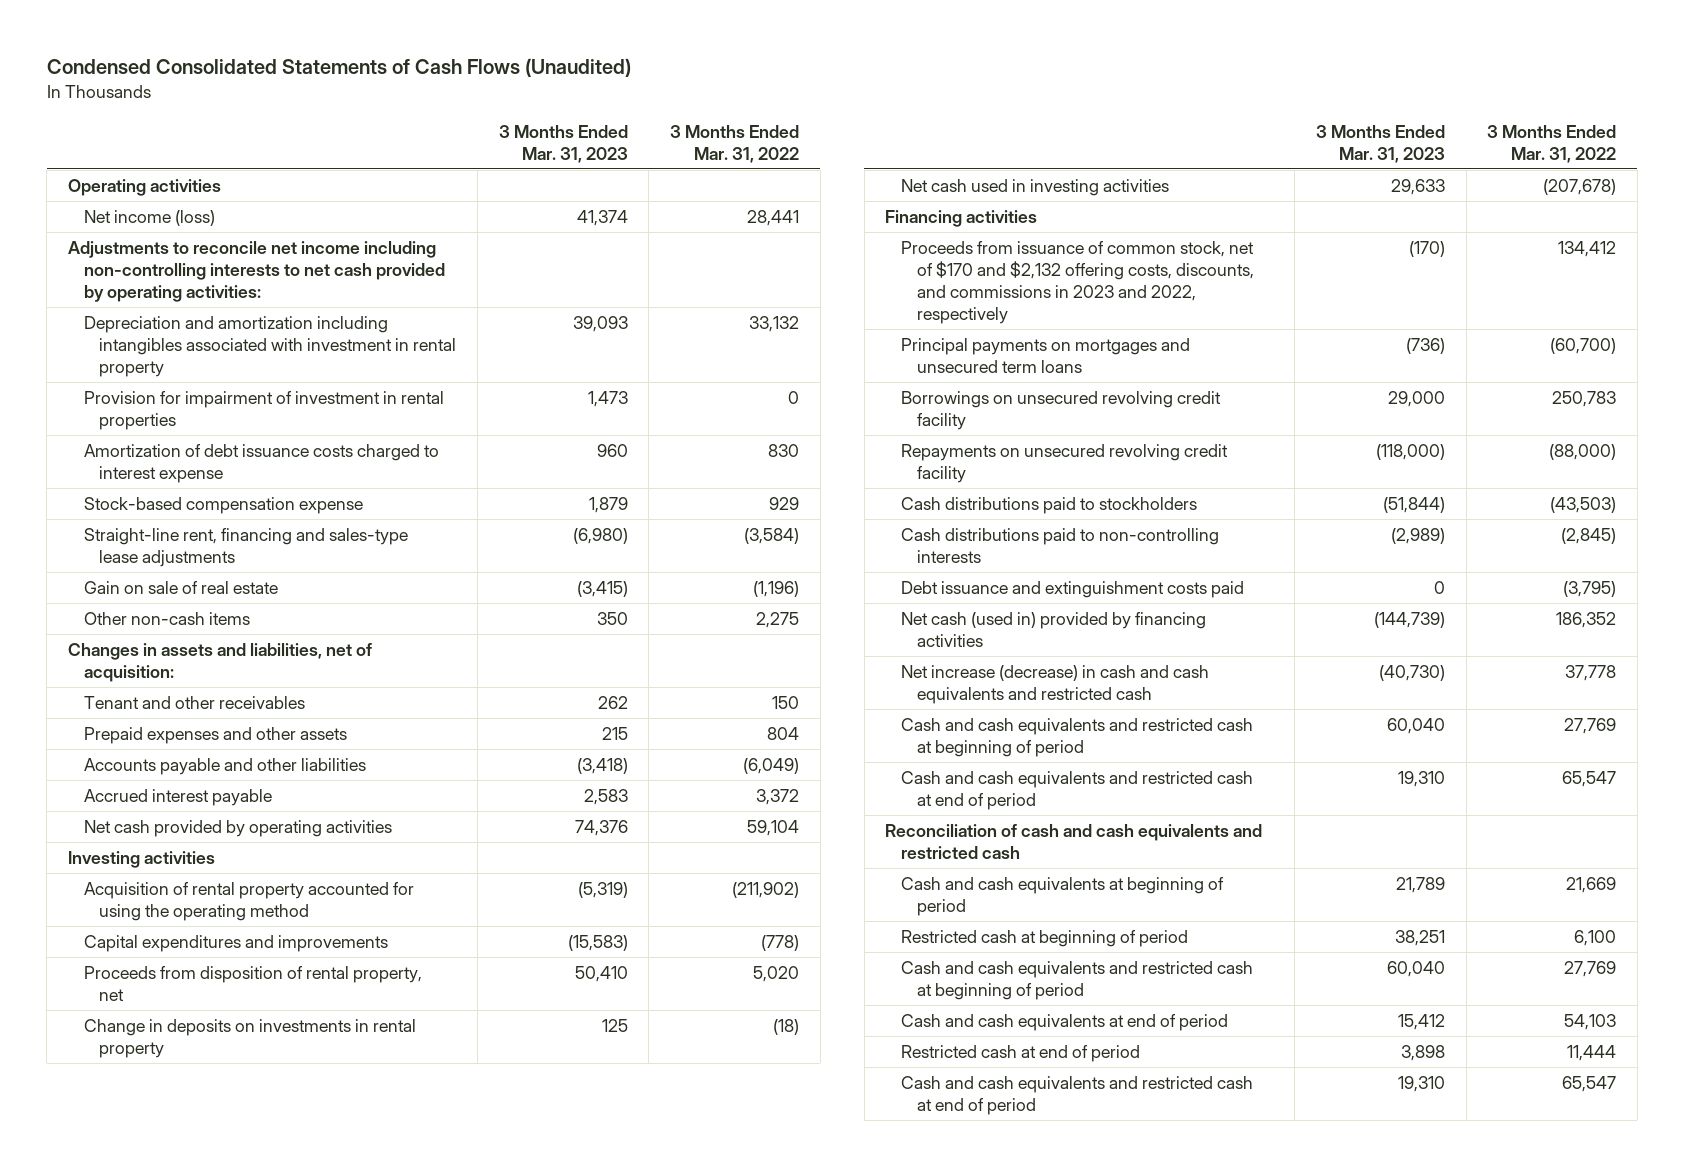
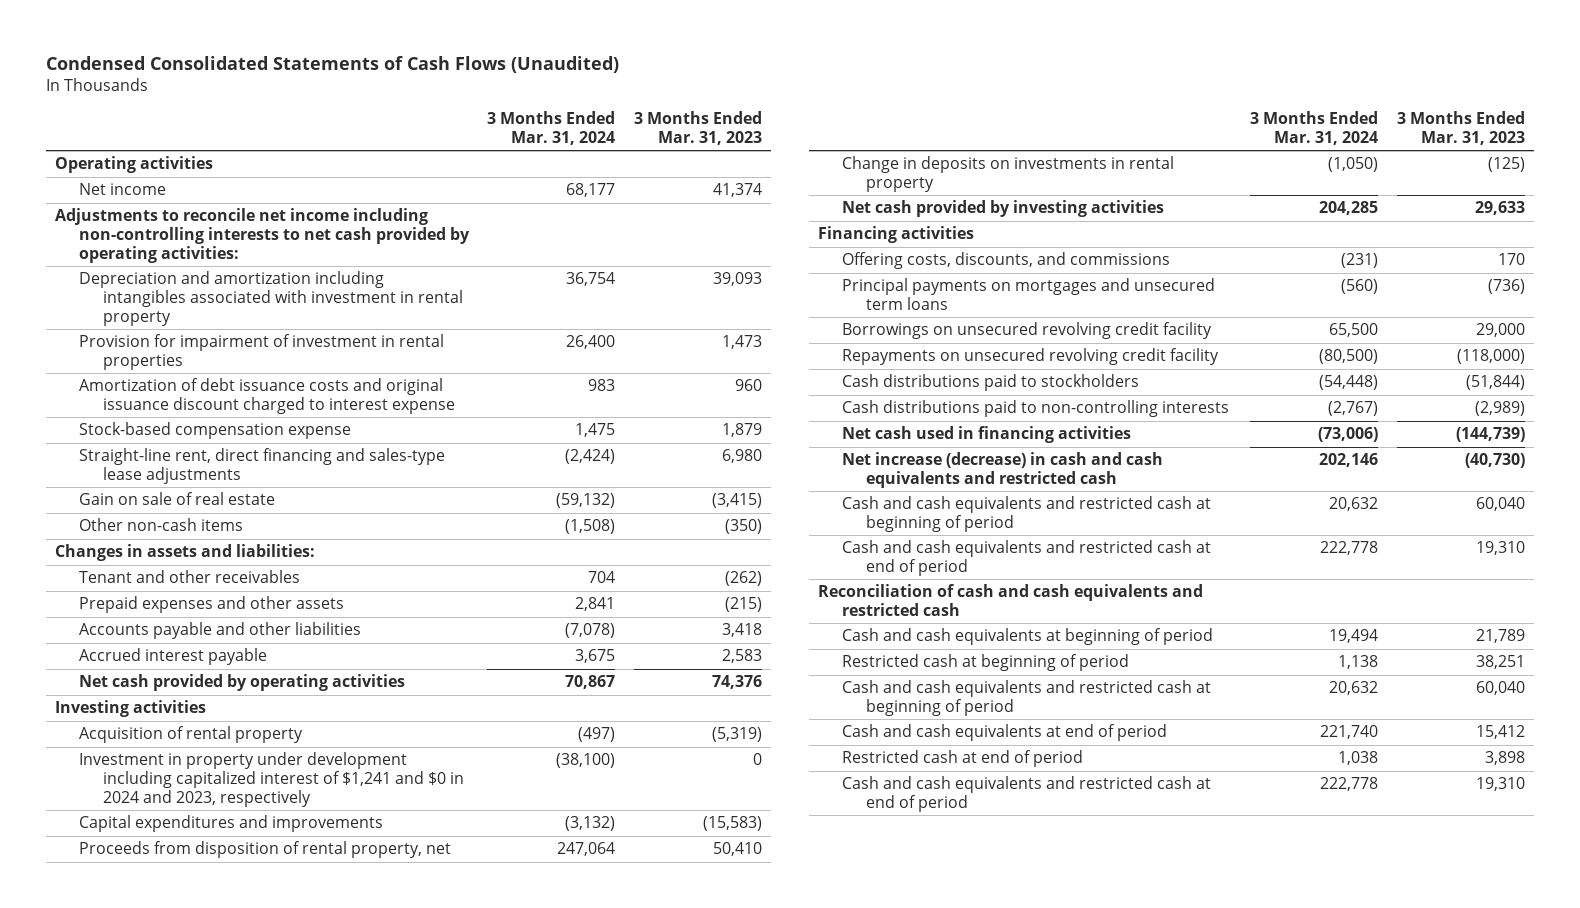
[670,124,800,163] 3 Months Ended Mar. 31, 2022 -> none
none -> [487,111,616,145] 3 Months Ended Mar. 31, 2024
[83,209,215,226] Net income (loss) -> [79,183,167,196] Net income
[83,443,439,484] Amortization of debt issuance costs charged to interest expense -> [79,378,456,414] Amortization of debt issuance costs and original issuance discount charged to interest expense
[83,527,408,568] Straight-line rent, financing and sales-type lease adjustments -> [79,448,446,484] Straight-line rent, direct financing and sales-type lease adjustments
[572,527,628,544] (6,980) -> [721,449,762,464] 6,980
[596,611,628,625] 350 -> [724,519,762,535] (350)
[68,642,373,683] Changes in assets and liabilities, net of acquisition: -> [55,544,316,562] Changes in assets and liabilities:
[597,695,628,709] 262 -> [724,571,762,587] (262)
[601,726,628,740] 215 -> [724,597,762,613] (215)
[576,757,628,774] (3,418) -> [721,623,762,638] 3,418
[83,881,414,922] Acquisition of rental property accounted for using the operating method -> [79,726,304,744] Acquisition of rental property
none -> [79,752,465,807] Investment in property under development including capitalized interest of $1,241 and $0 in 2024 and 2023, respectively
[601,1018,628,1032] 125 -> [1487,157,1525,173] (125)
[900,178,1169,196] Net cash used in investing activities -> [842,200,1165,218] Net cash provided by investing activities
[900,240,1254,325] Proceeds from issuance of common stock, net of $170 and $2,132 offering costs, discounts, and commissions in 2023 and 2022, respectively -> [842,252,1171,270] Offering costs, discounts, and commissions
[1408,240,1445,257] (170) -> [1497,253,1525,266] 170
[900,580,1244,598] Debt issuance and extinguishment costs paid -> none
[900,611,1206,648] Net cash (used in) provided by financing activities -> [842,426,1132,444] Net cash used in financing activities

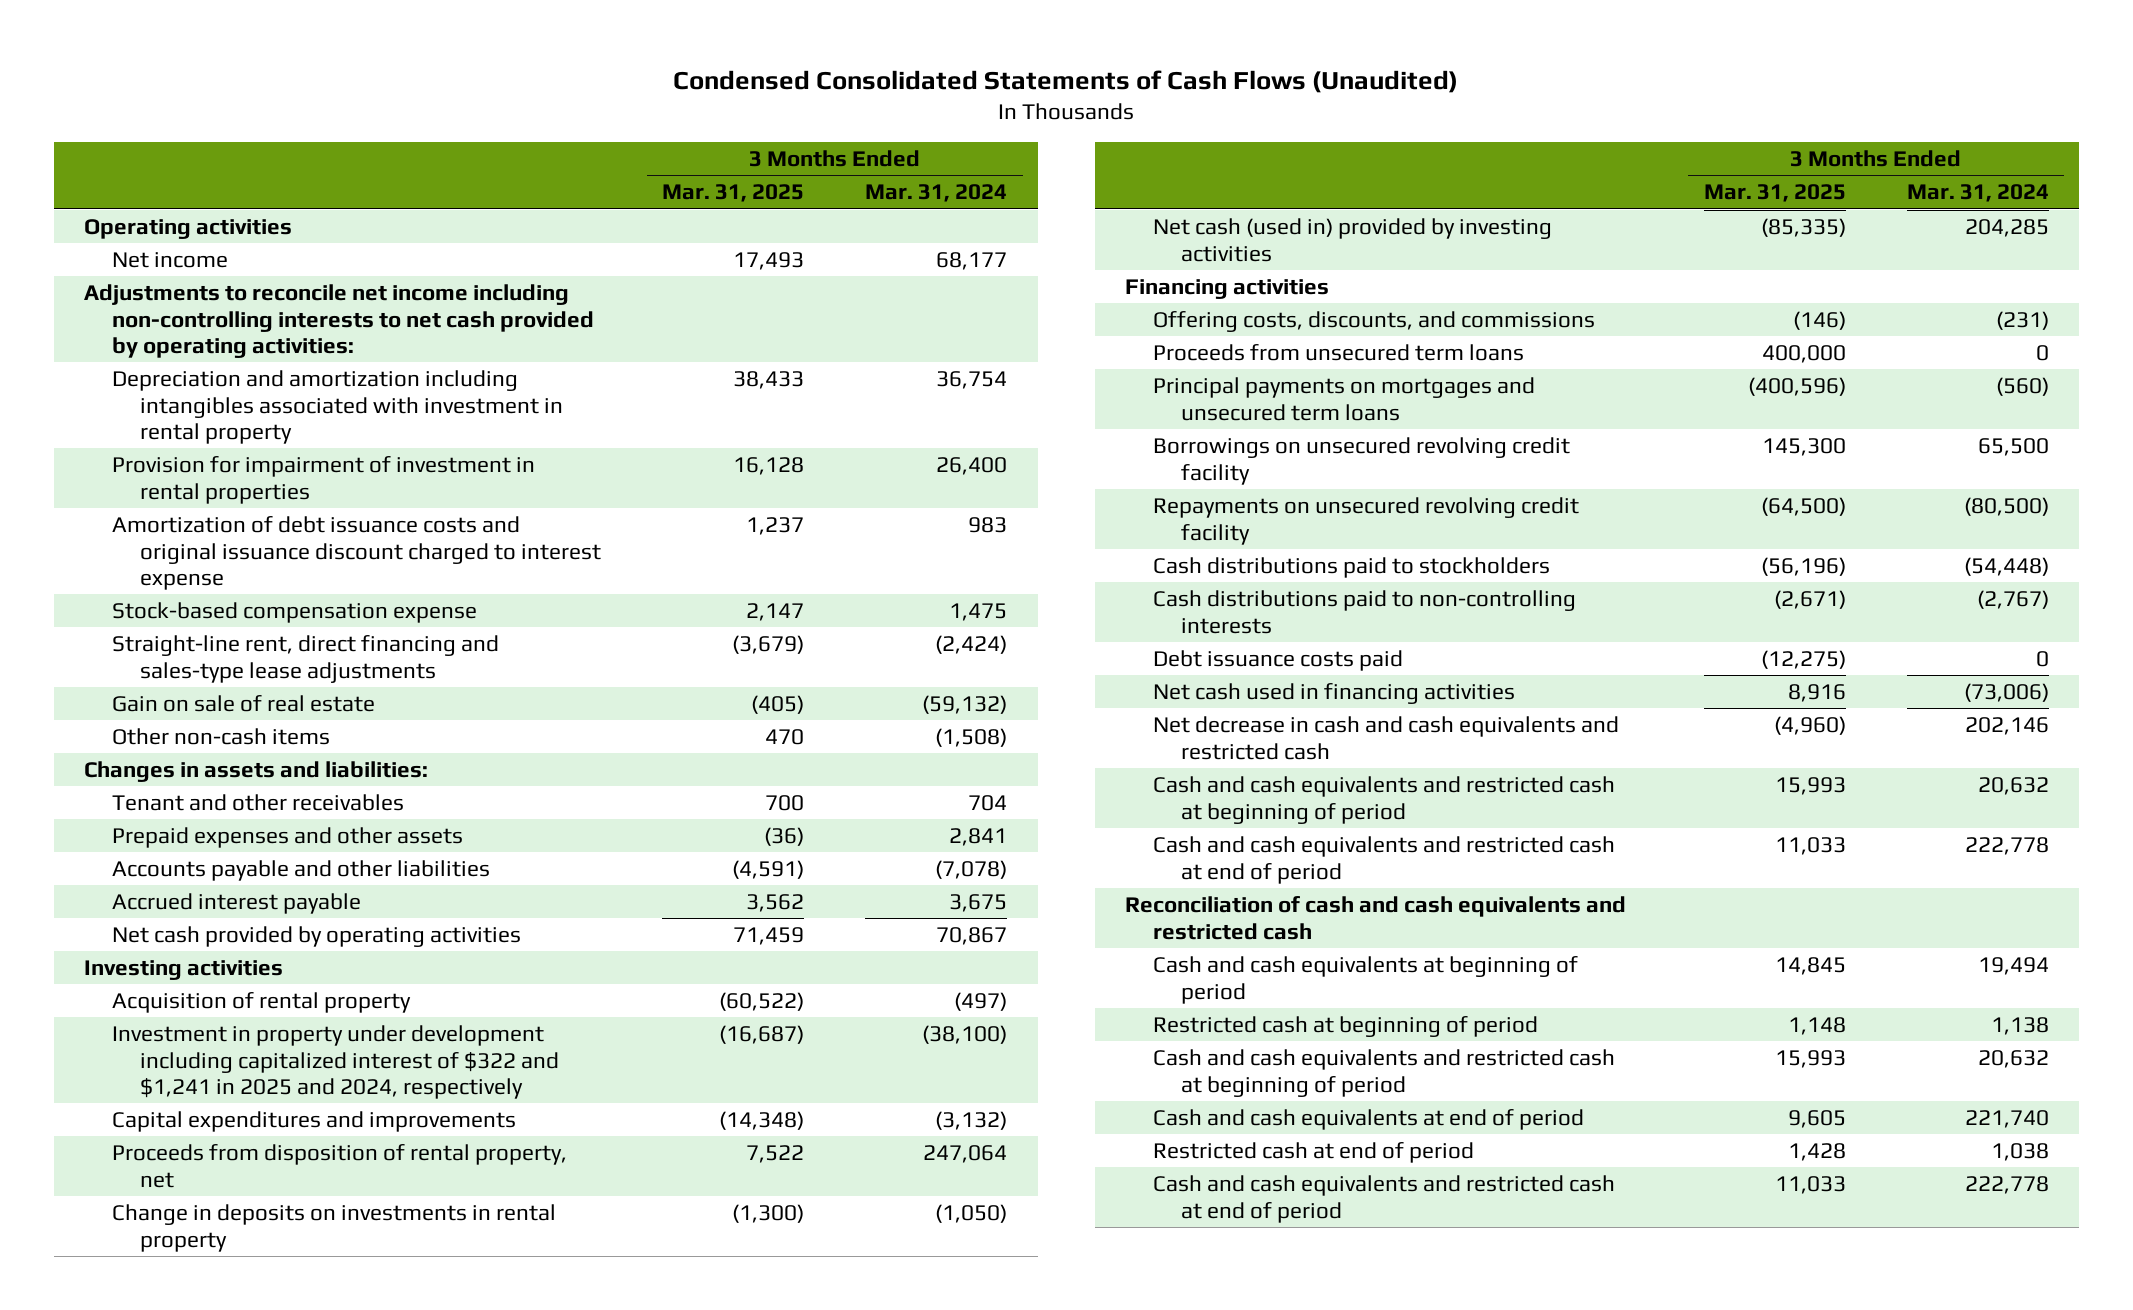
[633,111,762,145] 3 Months Ended Mar. 31, 2023 -> none
none -> [662,184,805,203] Mar. 31, 2025
[79,752,465,807] Investment in property under development including capitalized interest of $1,241 and $0 in 2024 and 2023, respectively -> [112,1024,559,1100] Investment in property under development including capitalized interest of $322 and $1,241 in 2025 and 2024, respectively
[842,200,1165,218] Net cash provided by investing activities -> [1153,217,1553,262] Net cash (used in) provided by investing activities
none -> [1153,343,1525,361] Proceeds from unsecured term loans
none -> [1153,649,1404,671] Debt issuance costs paid
[842,452,1164,488] Net increase (decrease) in cash and cash equivalents and restricted cash -> [1153,715,1620,760] Net decrease in cash and cash equivalents and restricted cash

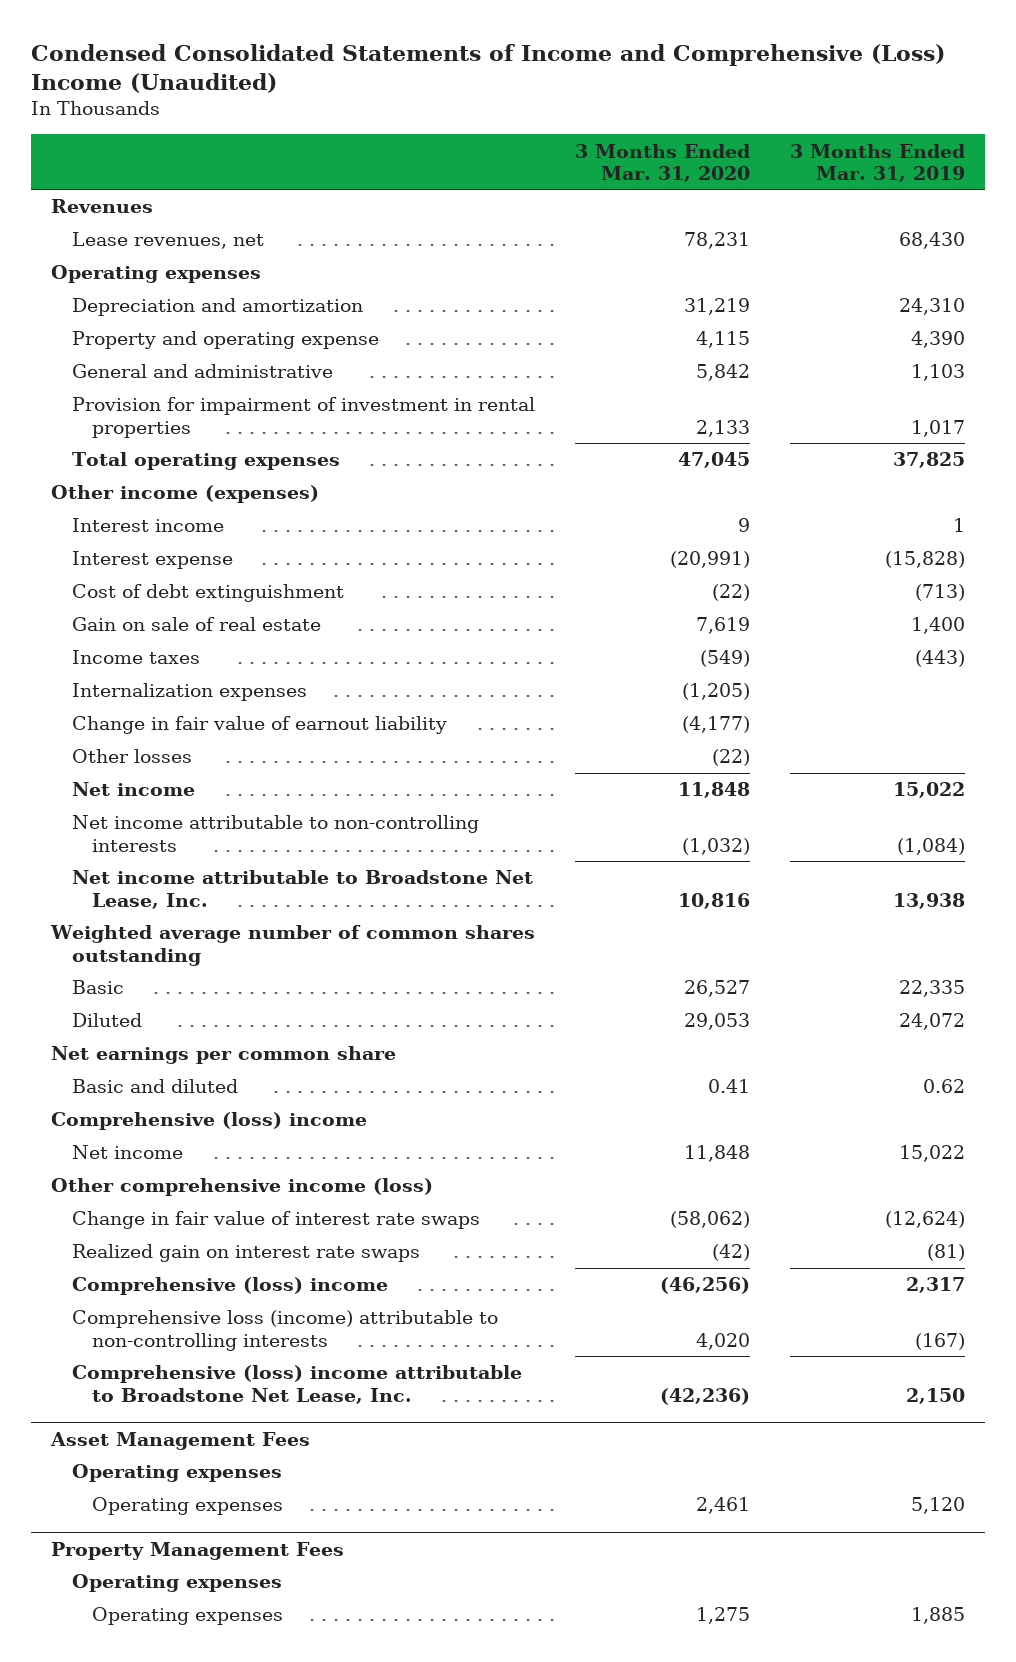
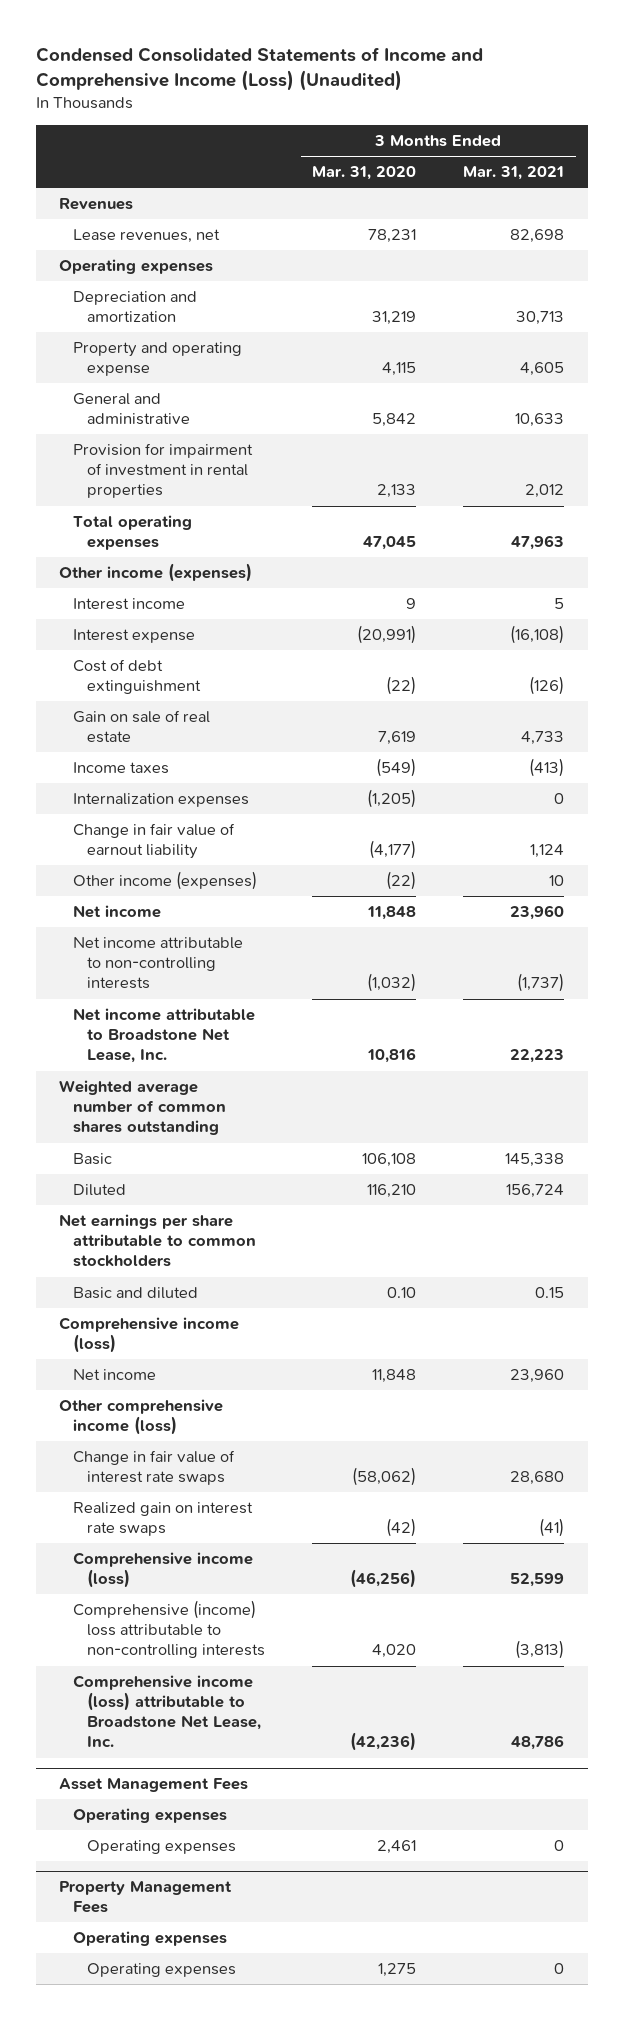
[31,43,946,93] Condensed Consolidated Statements of Income and Comprehensive (Loss) Income (Unaudited) -> [35,47,483,92] Condensed Consolidated Statements of Income and Comprehensive Income (Loss) (Unaudited)
[790,143,966,182] 3 Months Ended Mar. 31, 2019 -> none
none -> [463,166,565,181] Mar. 31, 2021
[71,749,192,764] Other losses -> none
none -> [73,871,258,891] Other income (expenses)
[684,980,751,998] 26,527 -> [362,1153,417,1168] 106,108
[684,1013,751,1031] 29,053 -> [367,1184,417,1199] 116,210
[51,1046,397,1065] Net earnings per common share -> [59,1214,257,1268] Net earnings per share attributable to common stockholders
[708,1079,751,1094] 0.41 -> [387,1287,417,1299] 0.10
[51,1112,368,1131] Comprehensive (loss) income -> [59,1317,240,1354] Comprehensive income (loss)
[71,1277,388,1296] Comprehensive (loss) income -> [73,1552,254,1589] Comprehensive income (loss)
[71,1310,498,1351] Comprehensive loss (income) attributable to non-controlling interests -> [73,1600,266,1659] Comprehensive (income) loss attributable to non-controlling interests
[71,1365,522,1404] Comprehensive (loss) income attributable to Broadstone Net Lease, Inc. -> [73,1675,262,1748] Comprehensive income (loss) attributable to Broadstone Net Lease, Inc.

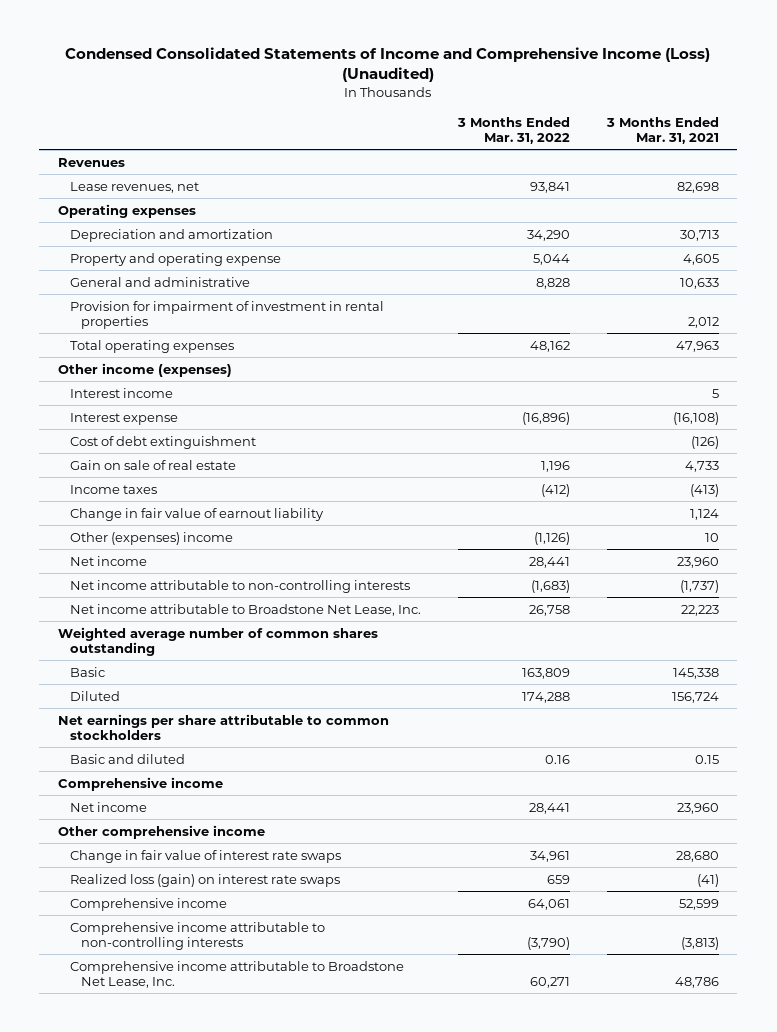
[312,166,417,181] Mar. 31, 2020 -> none
none -> [456,116,570,144] 3 Months Ended Mar. 31, 2022
[73,793,250,808] Internalization expenses -> none
[73,871,258,891] Other income (expenses) -> [69,531,233,545] Other (expenses) income
[59,1317,240,1354] Comprehensive income (loss) -> [57,776,223,791] Comprehensive income
[59,1399,224,1436] Other comprehensive income (loss) -> [57,824,265,839] Other comprehensive income
[59,1778,249,1793] Asset Management Fees -> none
[73,1808,228,1824] Operating expenses -> none
[87,1840,237,1855] Operating expenses -> none
[59,1881,233,1914] Property Management Fees -> none
[73,1931,228,1947] Operating expenses -> none
[87,1963,237,1978] Operating expenses -> none
[73,1502,254,1537] Realized gain on interest rate swaps -> [69,873,340,887] Realized loss (gain) on interest rate swaps
[73,1552,254,1589] Comprehensive income (loss) -> [69,897,227,911] Comprehensive income
[73,1600,266,1659] Comprehensive (income) loss attributable to non-controlling interests -> [69,921,325,950] Comprehensive income attributable to non-controlling interests
[73,1675,262,1748] Comprehensive income (loss) attributable to Broadstone Net Lease, Inc. -> [69,960,404,988] Comprehensive income attributable to Broadstone Net Lease, Inc.

